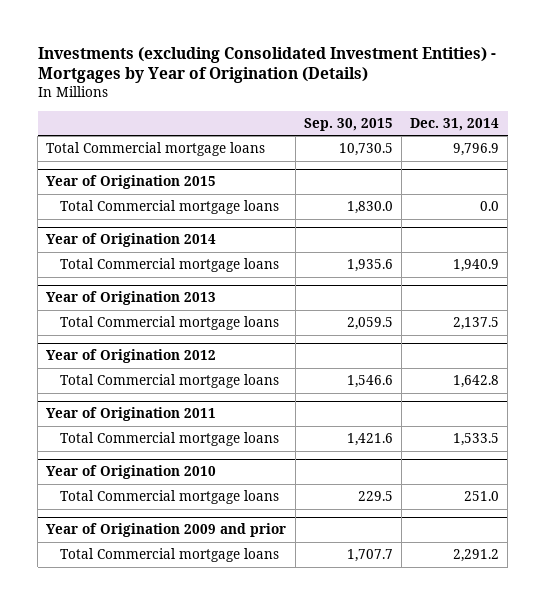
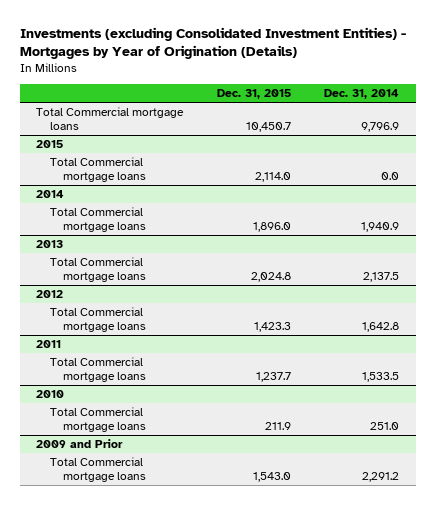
[303,117,393,131] Sep. 30, 2015 -> none
none -> [216,89,291,100] Dec. 31, 2015
[46,175,217,190] Year of Origination 2015 -> [36,139,64,148] 2015
[46,233,217,248] Year of Origination 2014 -> [36,189,65,198] 2014
[46,291,217,306] Year of Origination 2013 -> [36,239,64,248] 2013
[46,349,217,364] Year of Origination 2012 -> [36,289,64,298] 2012
[46,407,217,422] Year of Origination 2011 -> [36,339,62,348] 2011
[46,465,217,480] Year of Origination 2010 -> [36,389,65,398] 2010
[46,523,287,538] Year of Origination 2009 and prior -> [36,438,124,448] 2009 and Prior

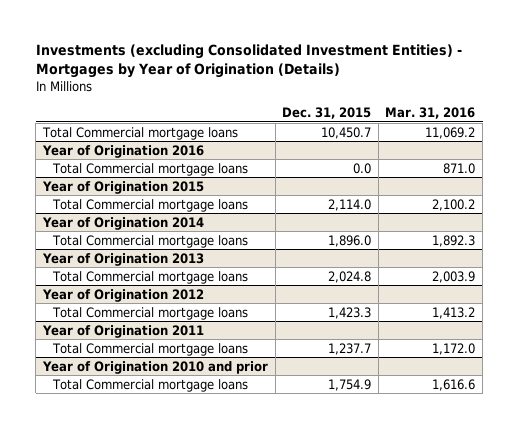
[324,89,400,100] Dec. 31, 2014 -> none
none -> [385,106,476,119] Mar. 31, 2016
none -> [41,144,204,158] Year of Origination 2016
none -> [51,162,248,176] Total Commercial mortgage loans
[36,139,64,148] 2015 -> [41,180,204,194] Year of Origination 2015
[36,189,65,198] 2014 -> [41,216,204,230] Year of Origination 2014
[36,239,64,248] 2013 -> [41,252,204,266] Year of Origination 2013
[36,289,64,298] 2012 -> [41,288,204,302] Year of Origination 2012
[36,339,62,348] 2011 -> [41,324,204,338] Year of Origination 2011
[36,389,65,398] 2010 -> none
[36,438,124,448] 2009 and Prior -> none
[49,456,146,483] Total Commercial mortgage loans -> none
none -> [41,360,268,374] Year of Origination 2010 and prior
[264,422,291,431] 211.9 -> [328,378,372,391] 1,754.9

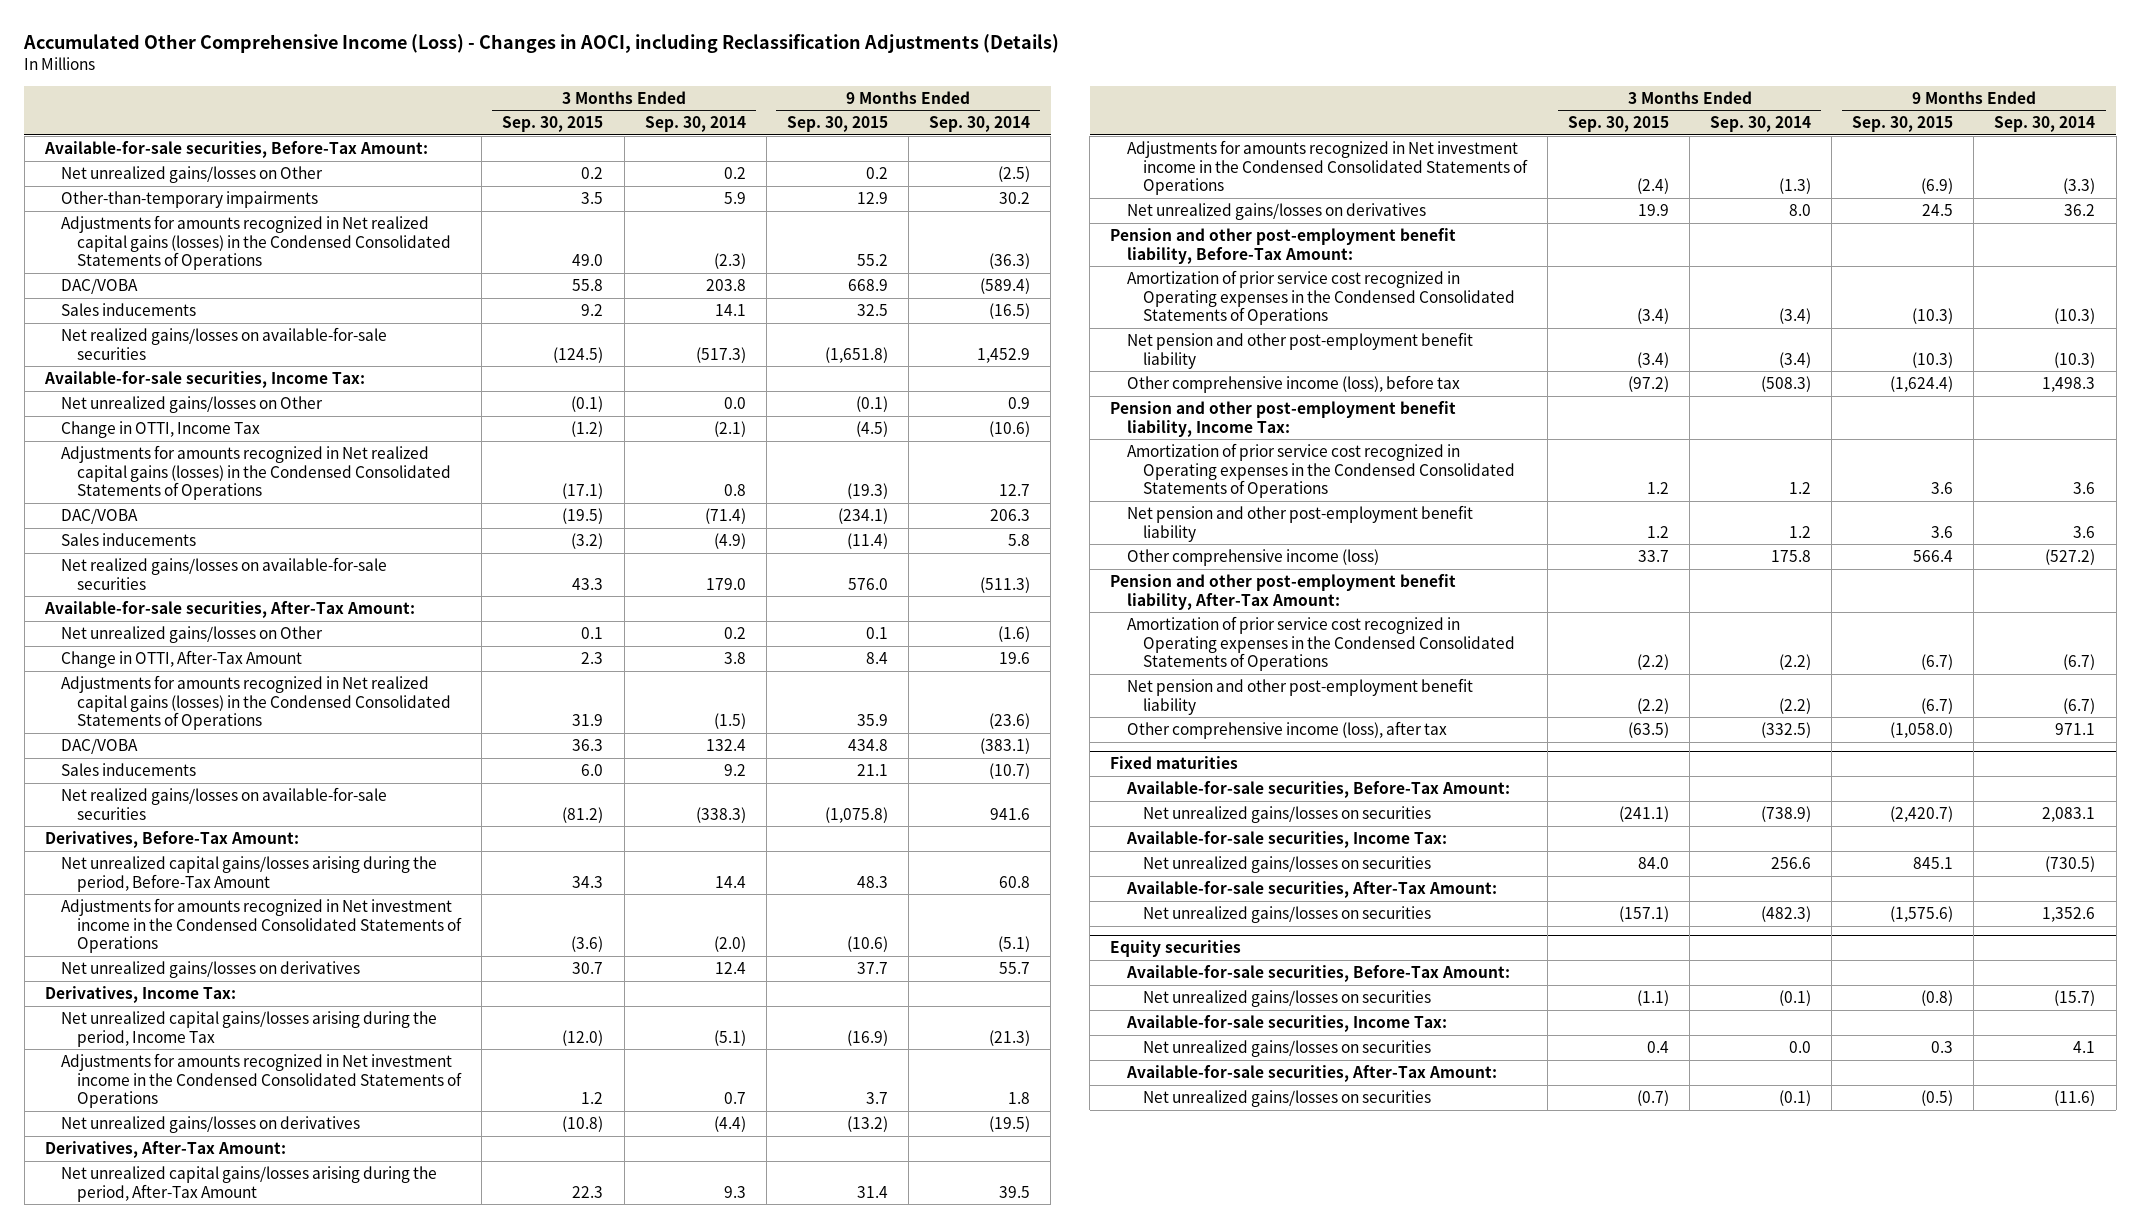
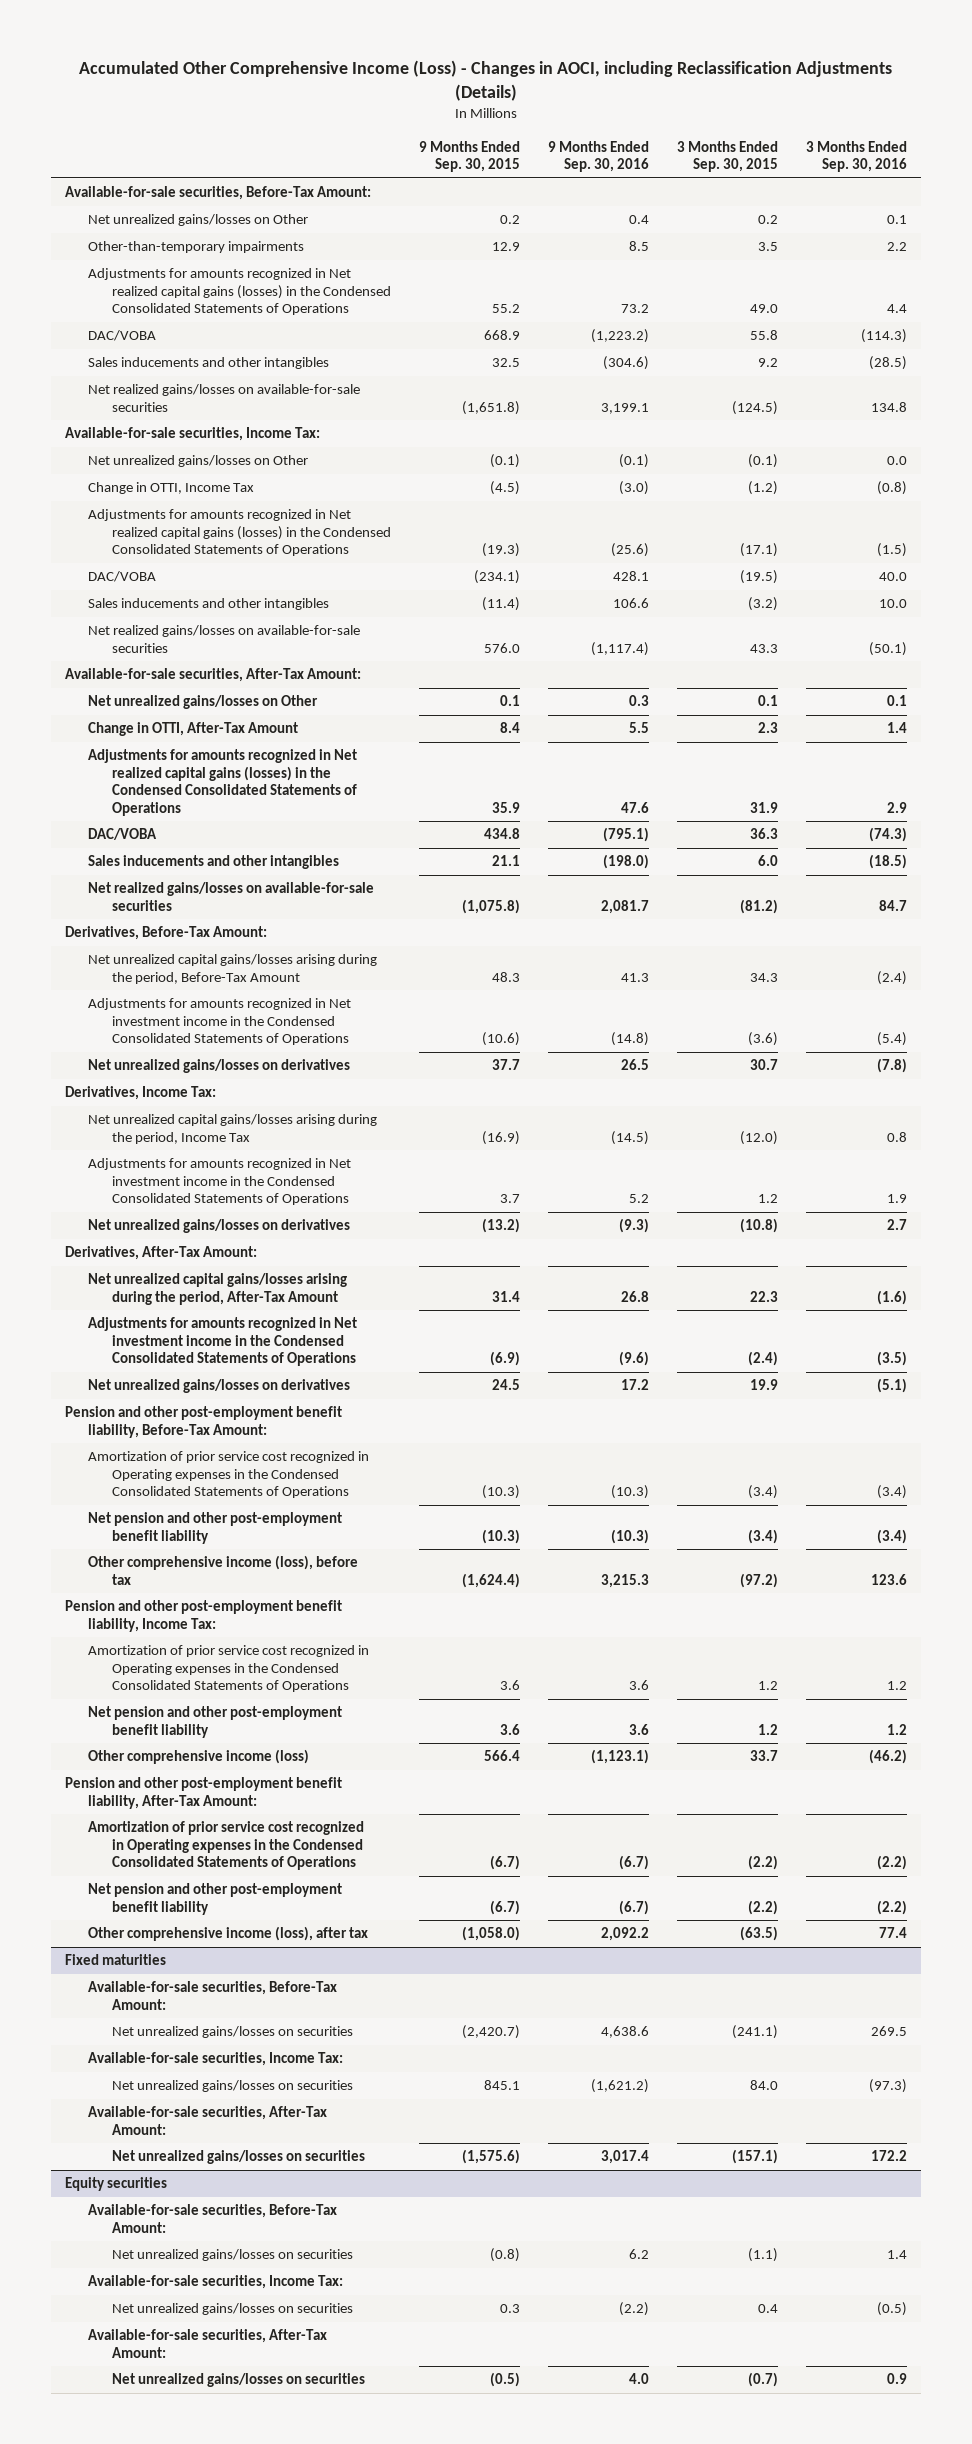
[644,116,746,133] Sep. 30, 2014 -> none
[928,116,1030,133] Sep. 30, 2014 -> none
none -> [548,140,650,173] 9 Months Ended Sep. 30, 2016
none -> [806,140,908,173] 3 Months Ended Sep. 30, 2016
[61,303,197,317] Sales inducements -> [88,357,330,370] Sales inducements and other intangibles
[61,533,197,547] Sales inducements -> [88,598,330,611] Sales inducements and other intangibles
[61,763,197,777] Sales inducements -> [88,855,340,870] Sales inducements and other intangibles

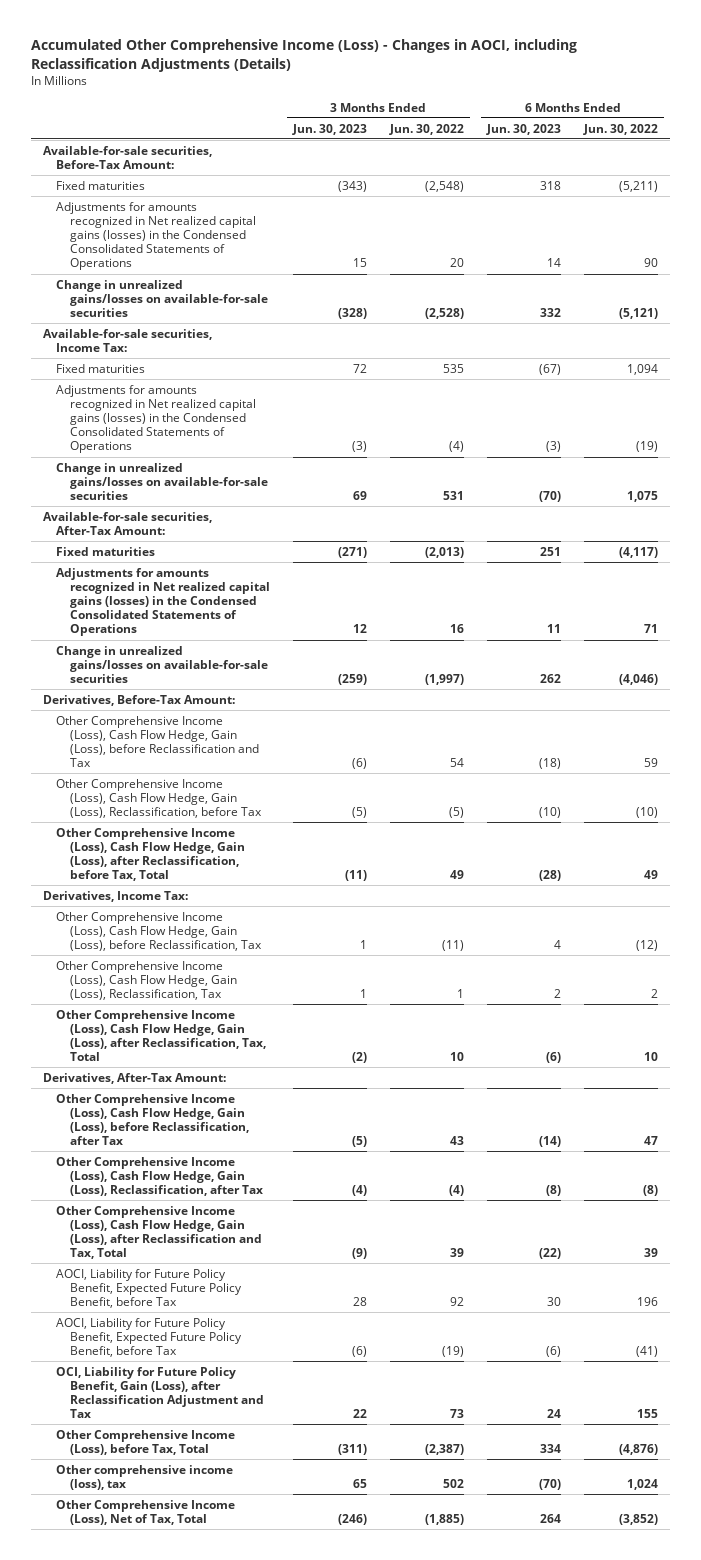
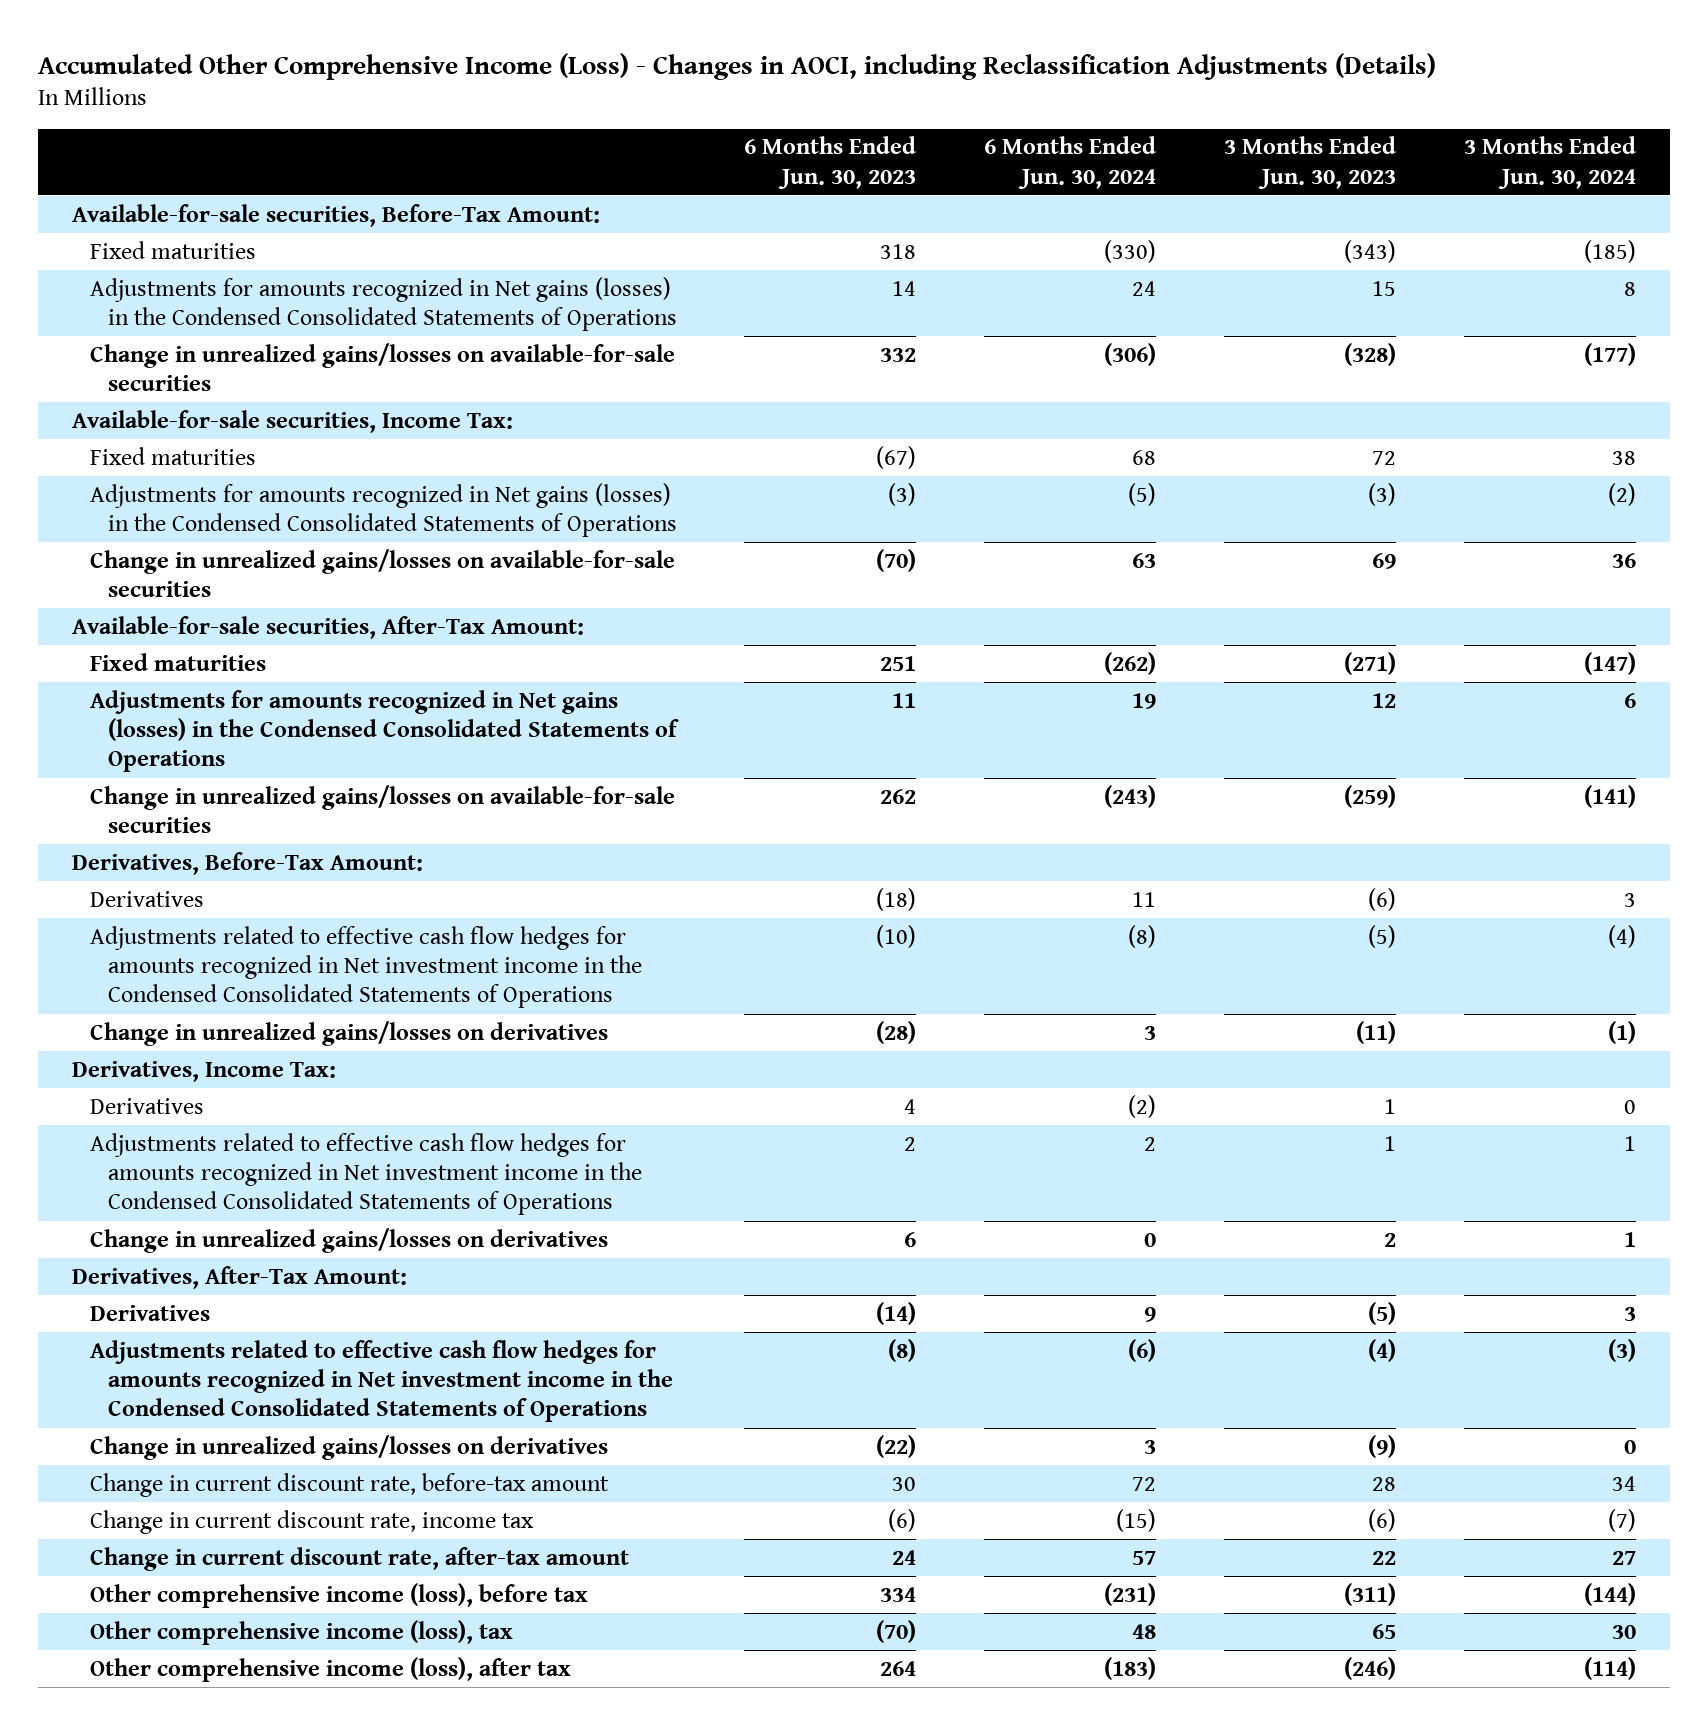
[388,123,464,135] Jun. 30, 2022 -> none
[583,123,659,135] Jun. 30, 2022 -> none
none -> [984,136,1157,189] 6 Months Ended Jun. 30, 2024
none -> [1463,136,1636,189] 3 Months Ended Jun. 30, 2024
[56,201,256,271] Adjustments for amounts recognized in Net realized capital gains (losses) in the Condensed Consolidated Statements of Operations -> [89,276,677,332] Adjustments for amounts recognized in Net gains (losses) in the Condensed Consolidated Statements of Operations
[56,384,256,454] Adjustments for amounts recognized in Net realized capital gains (losses) in the Condensed Consolidated Statements of Operations -> [89,482,677,538] Adjustments for amounts recognized in Net gains (losses) in the Condensed Consolidated Statements of Operations
[56,567,270,637] Adjustments for amounts recognized in Net realized capital gains (losses) in the Condensed Consolidated Statements of Operations -> [89,689,679,773] Adjustments for amounts recognized in Net gains (losses) in the Condensed Consolidated Statements of Operations
[56,715,259,768] Other Comprehensive Income (Loss), Cash Flow Hedge, Gain (Loss), before Reclassification and Tax -> [89,890,204,907] Derivatives
[56,778,262,819] Other Comprehensive Income (Loss), Cash Flow Hedge, Gain (Loss), Reclassification, before Tax -> [89,925,642,1009] Adjustments related to effective cash flow hedges for amounts recognized in Net investment income in the Condensed Consolidated Statements of Operations
[56,827,245,882] Other Comprehensive Income (Loss), Cash Flow Hedge, Gain (Loss), after Reclassification, before Tax, Total -> [89,1020,608,1046] Change in unrealized gains/losses on derivatives
[56,1009,266,1062] Other Comprehensive Income (Loss), Cash Flow Hedge, Gain (Loss), after Reclassification, Tax, Total -> none
[56,911,262,952] Other Comprehensive Income (Loss), Cash Flow Hedge, Gain (Loss), before Reclassification, Tax -> [89,1097,204,1114] Derivatives
[56,960,237,1001] Other Comprehensive Income (Loss), Cash Flow Hedge, Gain (Loss), Reclassification, Tax -> [89,1132,642,1216] Adjustments related to effective cash flow hedges for amounts recognized in Net investment income in the Condensed Consolidated Statements of Operations
none -> [89,1227,608,1253] Change in unrealized gains/losses on derivatives
[56,1093,249,1146] Other Comprehensive Income (Loss), Cash Flow Hedge, Gain (Loss), before Reclassification, after Tax -> [89,1304,210,1321] Derivatives
[56,1156,263,1197] Other Comprehensive Income (Loss), Cash Flow Hedge, Gain (Loss), Reclassification, after Tax -> [89,1339,673,1423] Adjustments related to effective cash flow hedges for amounts recognized in Net investment income in the Condensed Consolidated Statements of Operations
[56,1205,262,1260] Other Comprehensive Income (Loss), Cash Flow Hedge, Gain (Loss), after Reclassification and Tax, Total -> [89,1434,608,1460] Change in unrealized gains/losses on derivatives
[56,1268,242,1309] AOCI, Liability for Future Policy Benefit, Expected Future Policy Benefit, before Tax -> [89,1472,609,1497] Change in current discount rate, before-tax amount
[56,1317,242,1358] AOCI, Liability for Future Policy Benefit, Expected Future Policy Benefit, before Tax -> [89,1509,534,1534] Change in current discount rate, income tax
[56,1366,264,1419] OCI, Liability for Future Policy Benefit, Gain (Loss), after Reclassification Adjustment and Tax -> [89,1546,629,1571] Change in current discount rate, after-tax amount
[56,1429,236,1455] Other Comprehensive Income (Loss), before Tax, Total -> [89,1582,588,1608] Other comprehensive income (loss), before tax
[56,1499,236,1525] Other Comprehensive Income (Loss), Net of Tax, Total -> [89,1656,571,1682] Other comprehensive income (loss), after tax

